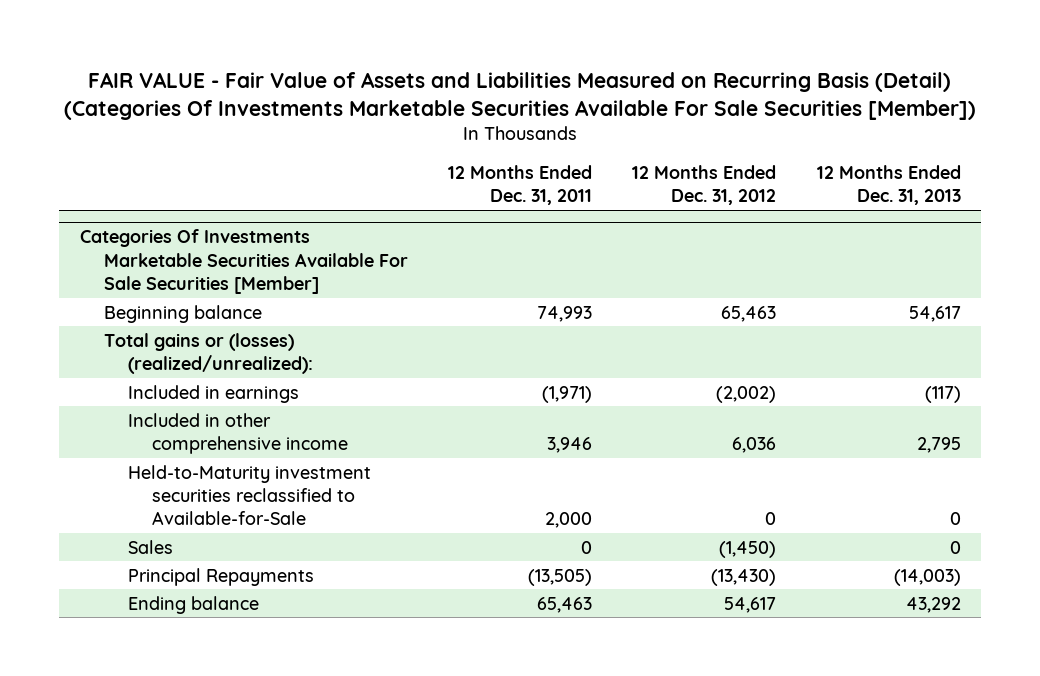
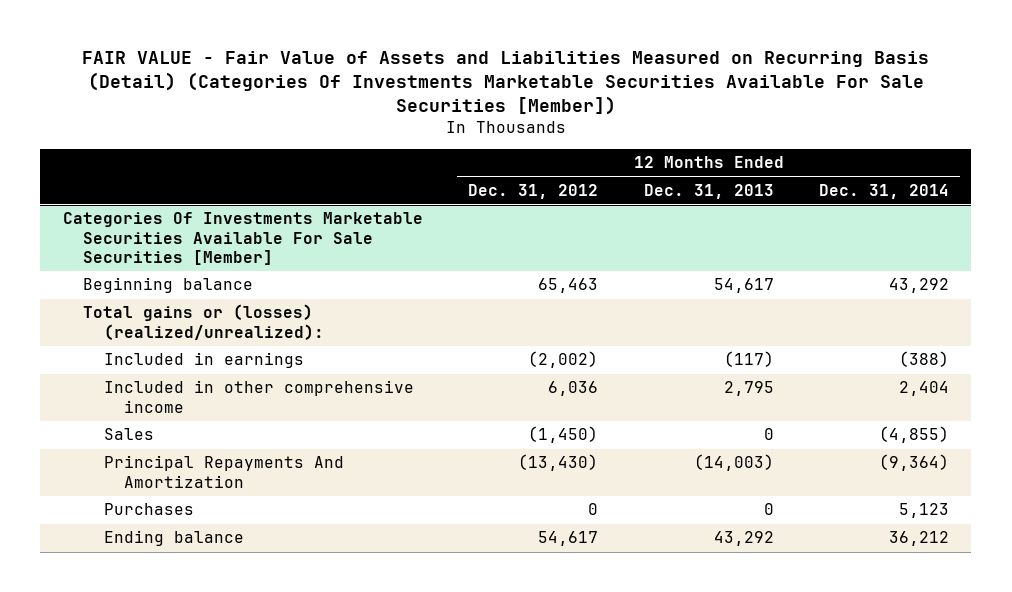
[448,165,593,206] 12 Months Ended Dec. 31, 2011 -> none
none -> [818,183,949,199] Dec. 31, 2014
[127,464,371,526] Held-to-Maturity investment securities reclassified to Available-for-Sale -> none
[127,567,314,586] Principal Repayments -> [103,455,344,488] Principal Repayments And Amortization
none -> [103,503,194,516] Purchases

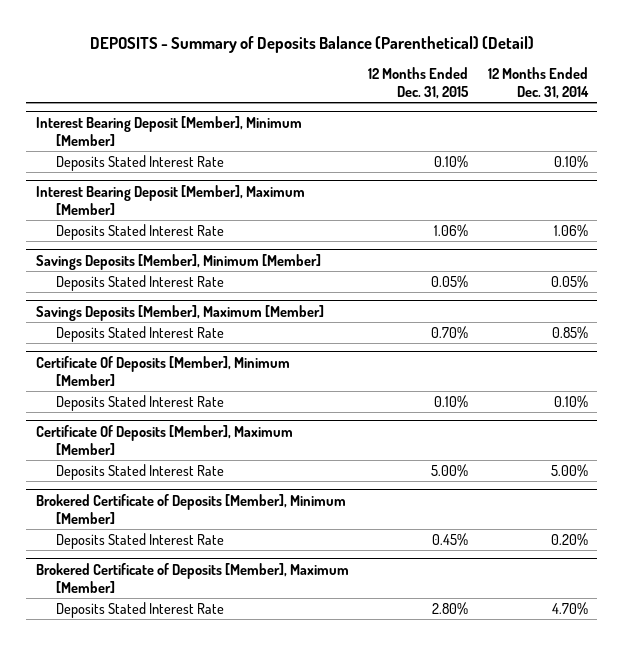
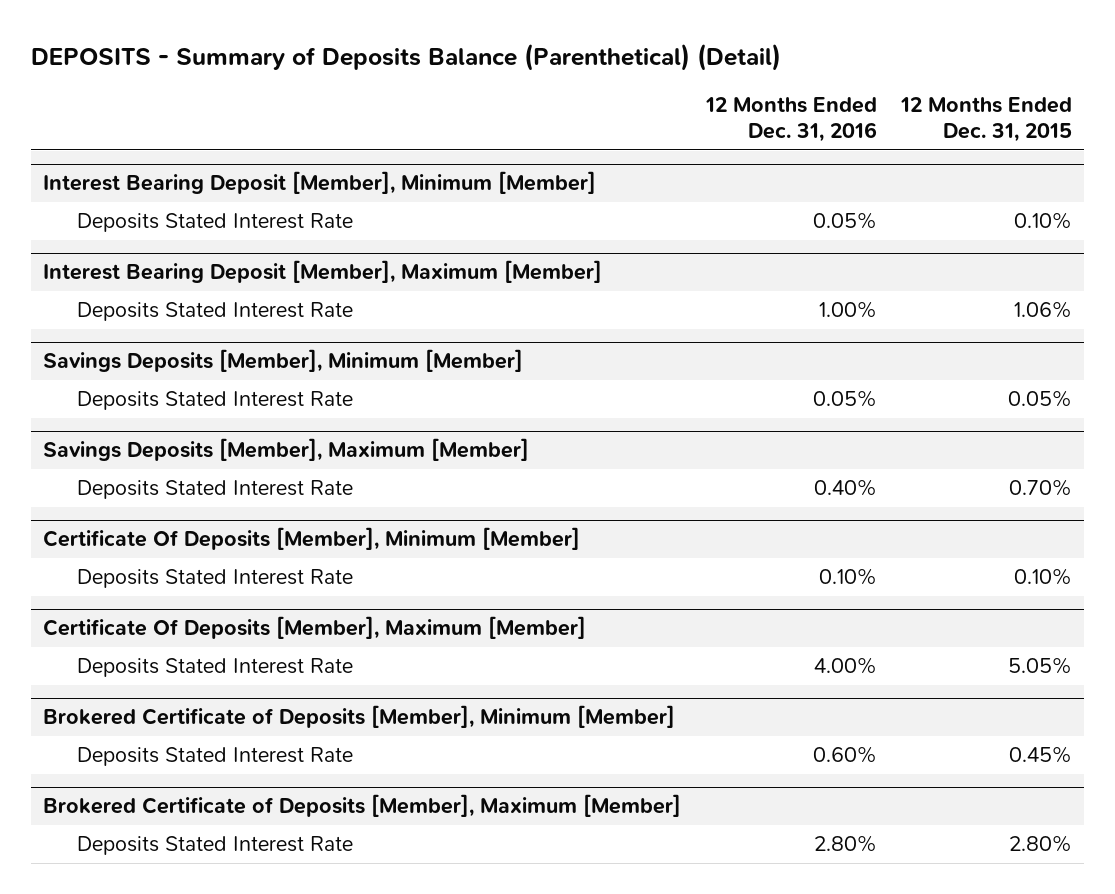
[487,67,589,99] 12 Months Ended Dec. 31, 2014 -> none
none -> [704,97,877,143] 12 Months Ended Dec. 31, 2016
[431,463,469,477] 5.00% -> [1007,657,1072,675] 5.05%

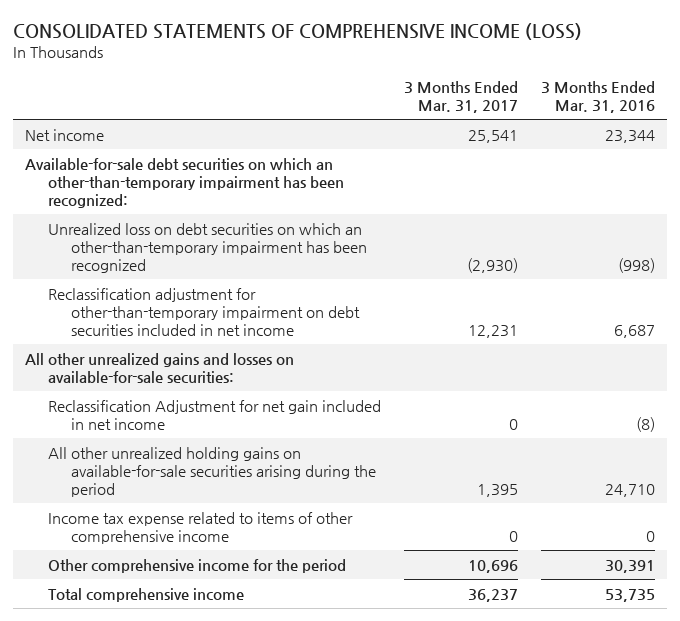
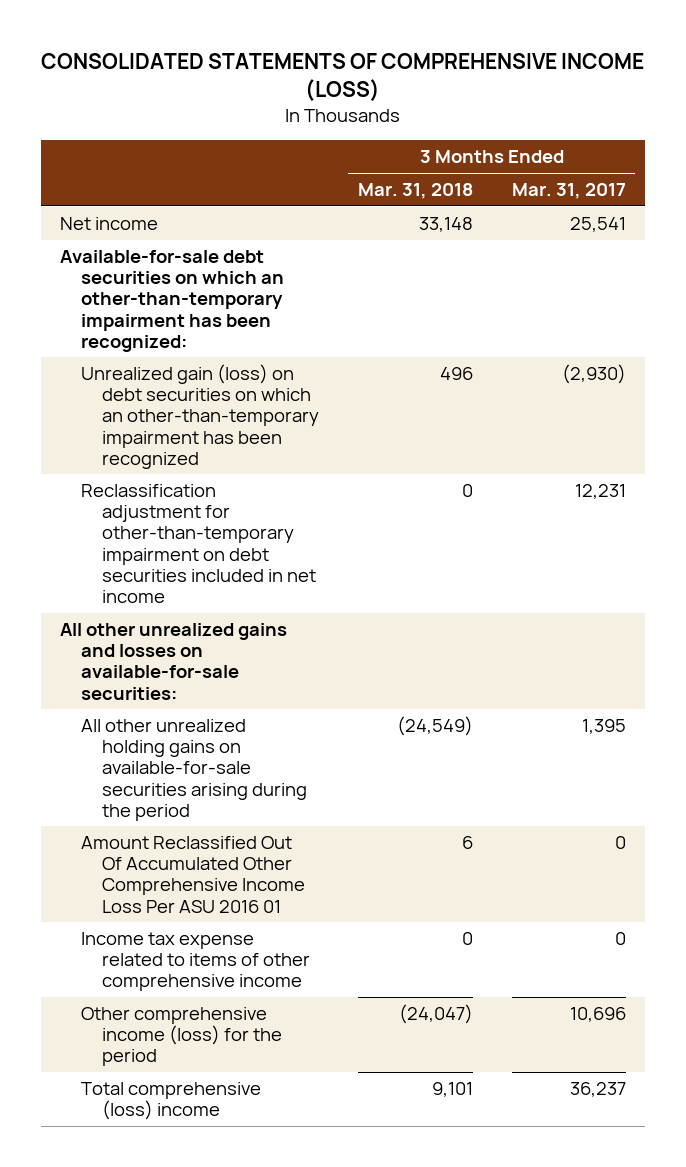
[541,80,656,113] 3 Months Ended Mar. 31, 2016 -> none
none -> [357,183,473,200] Mar. 31, 2018
[48,222,368,273] Unrealized loss on debt securities on which an other-than-temporary impairment has been recognized -> [81,364,320,469] Unrealized gain (loss) on debt securities on which an other-than-temporary impairment has been recognized
[48,399,382,430] Reclassification Adjustment for net gain included in net income -> none
none -> [81,836,306,913] Amount Reclassified Out Of Accumulated Other Comprehensive Income Loss Per ASU 2016 01
[48,558,347,573] Other comprehensive income for the period -> [81,1007,283,1067] Other comprehensive income (loss) for the period
[48,587,245,602] Total comprehensive income -> [81,1082,262,1121] Total comprehensive (loss) income

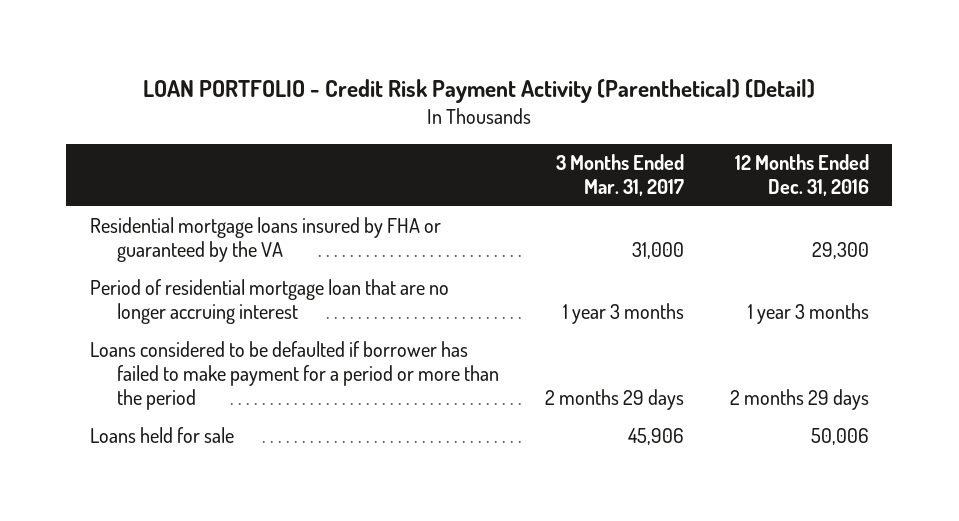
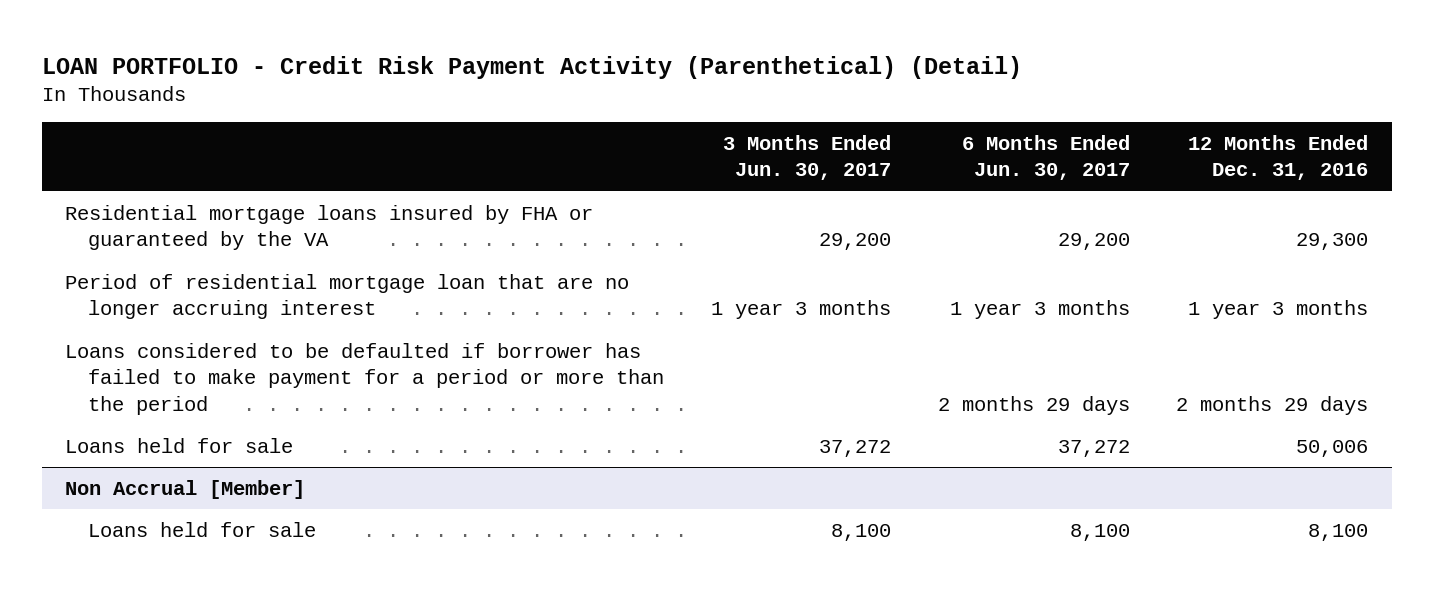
[556,154,685,197] 3 Months Ended Mar. 31, 2017 -> none
none -> [722,134,891,181] 3 Months Ended Jun. 30, 2017
none -> [961,134,1130,181] 6 Months Ended Jun. 30, 2017
none -> [65,479,306,499] Non Accrual [Member]
none -> [88,521,317,537] Loans held for sale

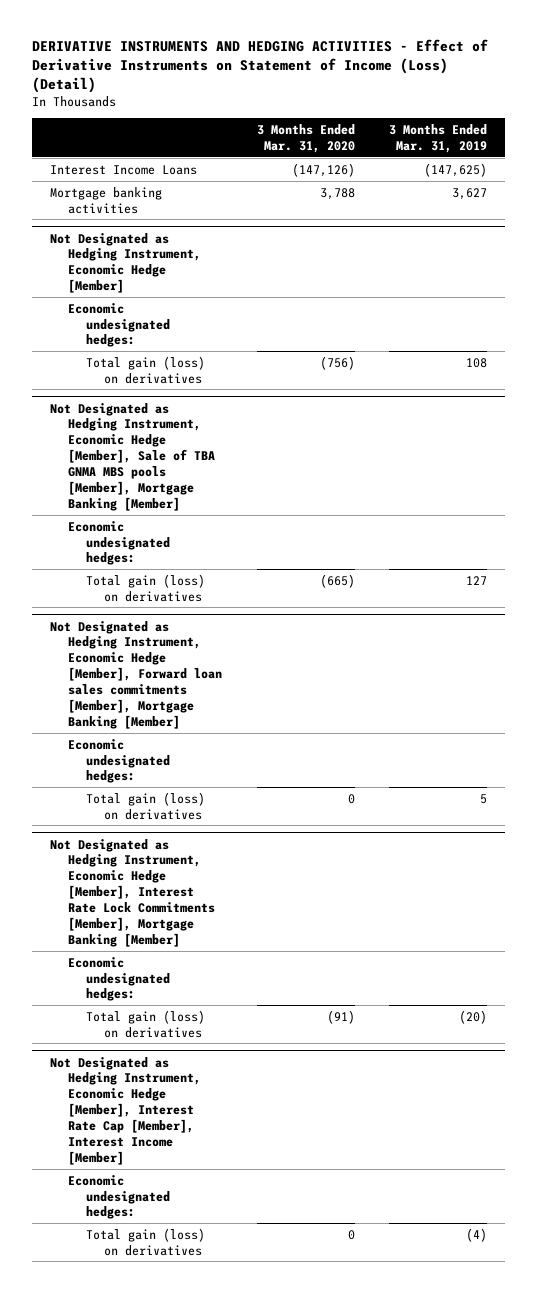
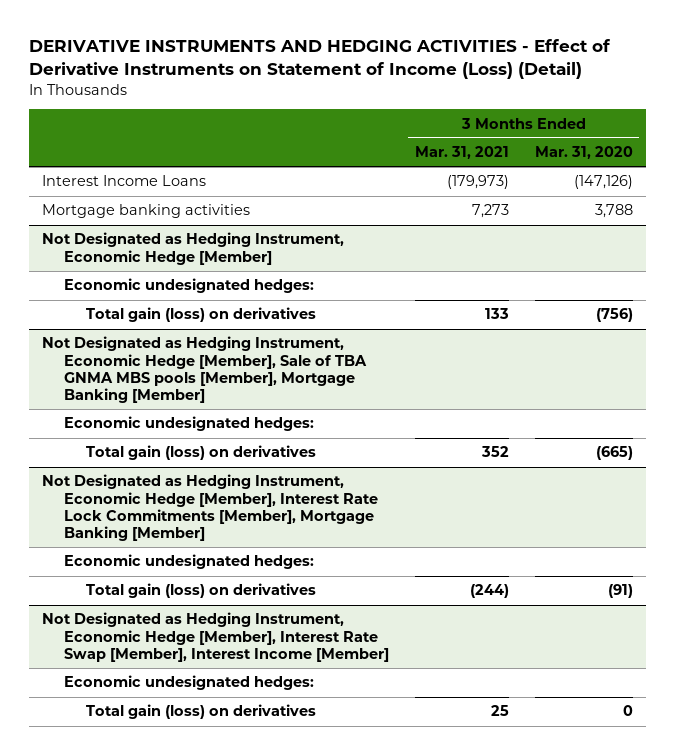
[389,123,488,153] 3 Months Ended Mar. 31, 2019 -> none
none -> [414,146,509,160] Mar. 31, 2021
[49,620,222,730] Not Designated as Hedging Instrument, Economic Hedge [Member], Forward loan sales commitments [Member], Mortgage Banking [Member] -> none
[67,738,170,784] Economic undesignated hedges: -> none
[85,791,205,820] Total gain (loss) on derivatives -> none
[49,1056,201,1166] Not Designated as Hedging Instrument, Economic Hedge [Member], Interest Rate Cap [Member], Interest Income [Member] -> [42,612,389,662] Not Designated as Hedging Instrument, Economic Hedge [Member], Interest Rate Swap [Member], Interest Income [Member]

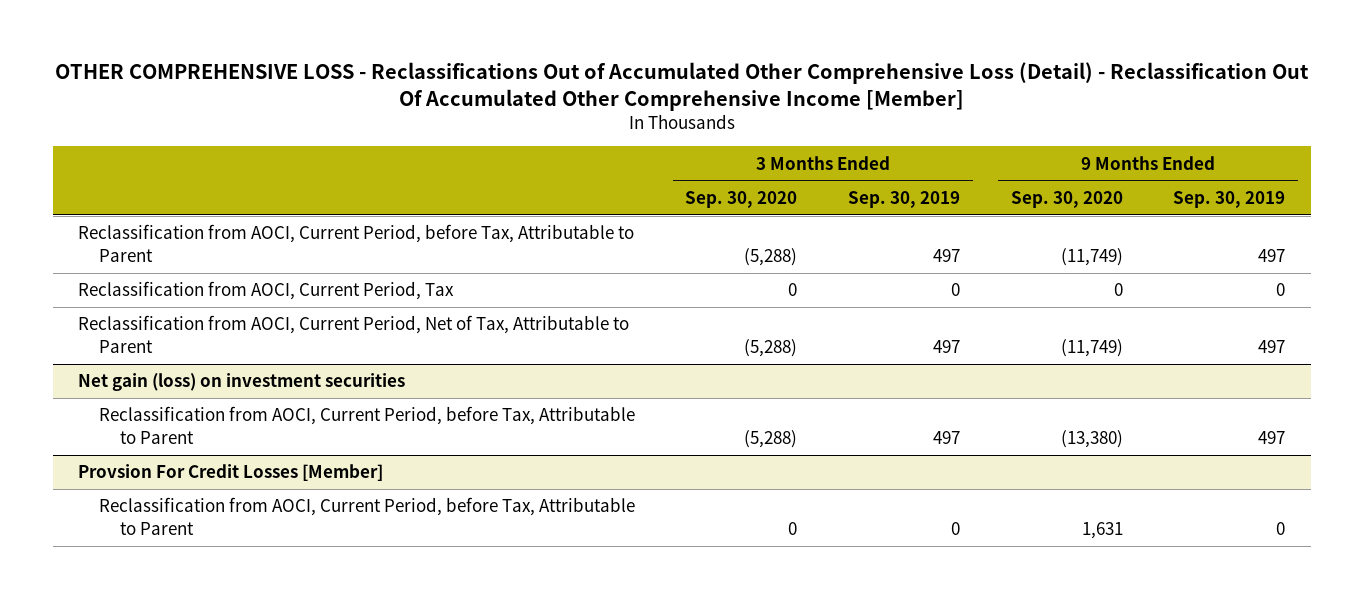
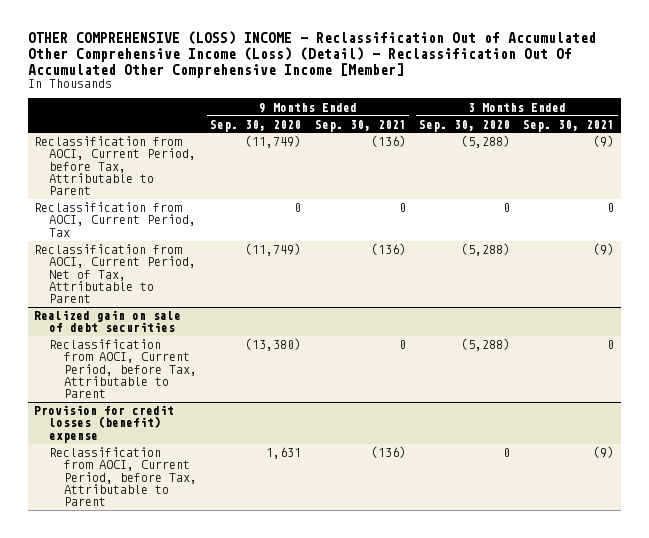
[54,62,1309,111] OTHER COMPREHENSIVE LOSS - Reclassifications Out of Accumulated Other Comprehensive Loss (Detail) - Reclassification Out Of Accumulated Other Comprehensive Income [Member] -> [27,31,596,78] OTHER COMPREHENSIVE (LOSS) INCOME - Reclassification Out of Accumulated Other Comprehensive Income (Loss) (Detail) - Reclassification Out Of Accumulated Other Comprehensive Income [Member]
[848,191,961,209] Sep. 30, 2019 -> none
[1173,191,1286,209] Sep. 30, 2019 -> none
none -> [314,119,406,132] Sep. 30, 2021
none -> [523,119,615,132] Sep. 30, 2021
[77,373,405,392] Net gain (loss) on investment securities -> [34,310,182,333] Realized gain on sale of debt securities
[77,464,383,482] Provsion For Credit Losses [Member] -> [34,405,175,443] Provision for credit losses (benefit) expense

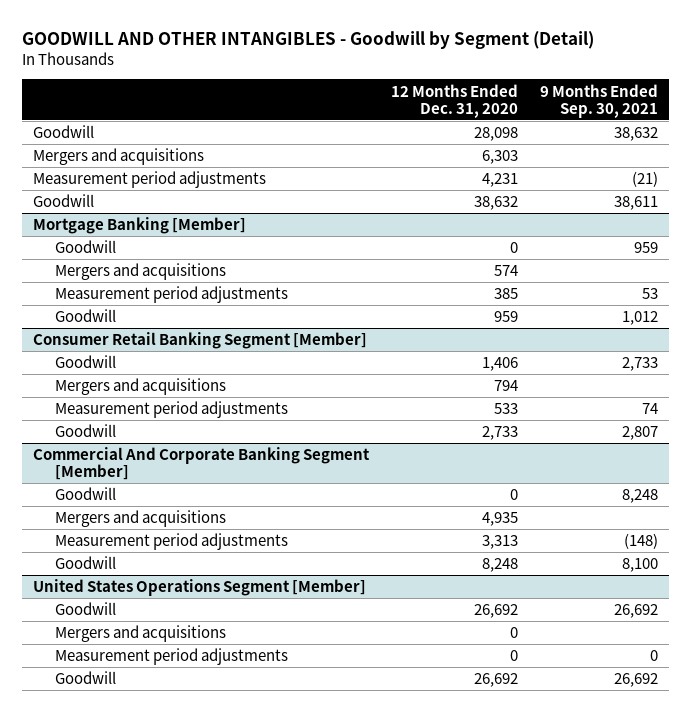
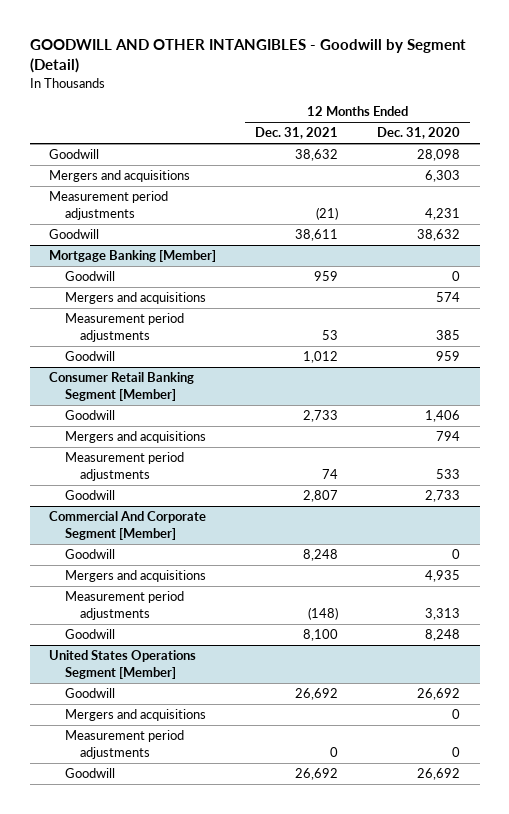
[539,83,658,118] 9 Months Ended Sep. 30, 2021 -> none
none -> [255,127,339,140] Dec. 31, 2021
[32,447,370,481] Commercial And Corporate Banking Segment [Member] -> [49,511,207,540] Commercial And Corporate Segment [Member]

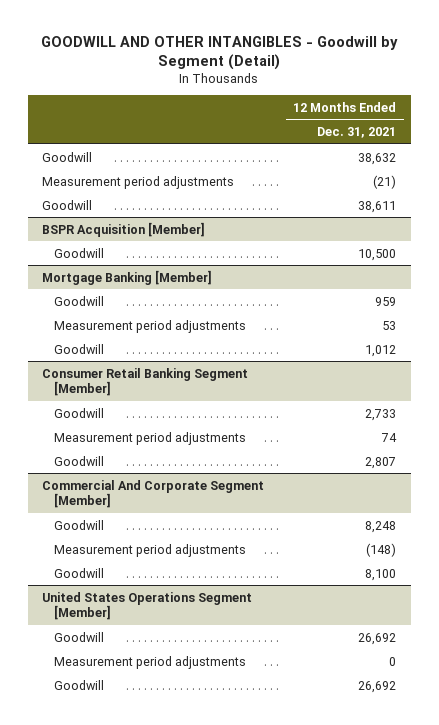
[377,127,461,140] Dec. 31, 2020 -> none
[49,170,191,183] Mergers and acquisitions -> none
none -> [42,221,206,237] BSPR Acquisition [Member]
none -> [53,247,104,258] Goodwill
[64,292,206,305] Mergers and acquisitions -> none
[64,431,206,444] Mergers and acquisitions -> none
[64,570,206,583] Mergers and acquisitions -> none
[64,709,206,722] Mergers and acquisitions -> none

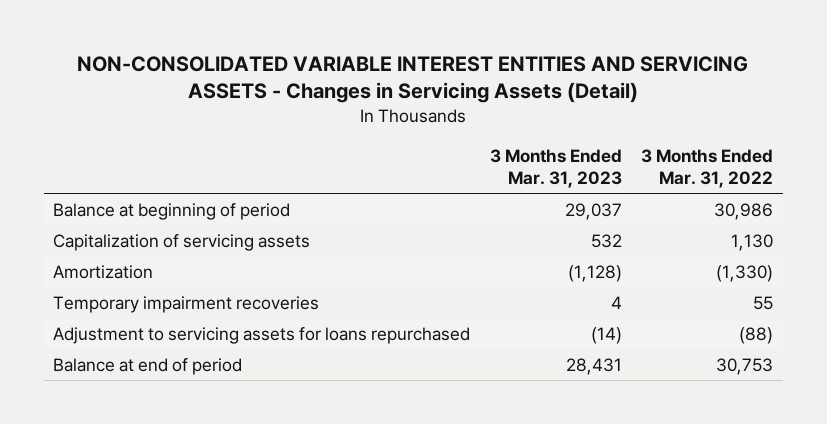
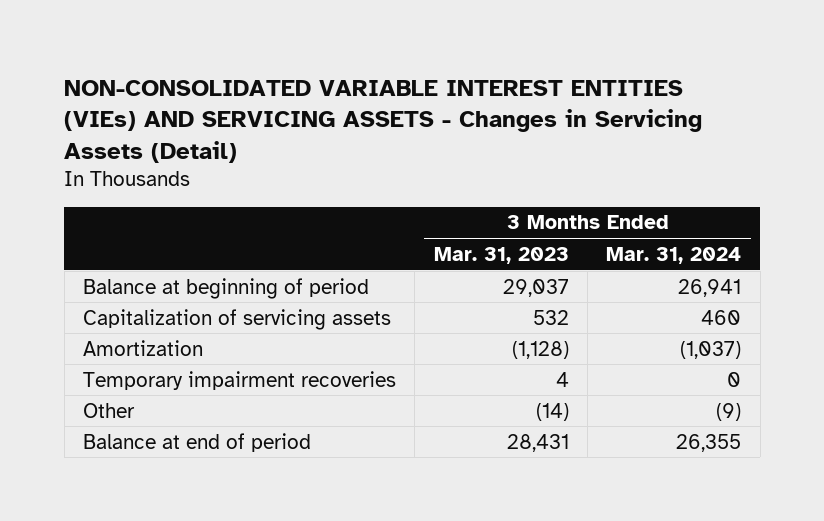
[77,56,749,104] NON-CONSOLIDATED VARIABLE INTEREST ENTITIES AND SERVICING ASSETS - Changes in Servicing Assets (Detail) -> [64,79,703,163] NON-CONSOLIDATED VARIABLE INTEREST ENTITIES (VIEs) AND SERVICING ASSETS - Changes in Servicing Assets (Detail)
[641,148,774,188] 3 Months Ended Mar. 31, 2022 -> none
none -> [606,246,742,264] Mar. 31, 2024
[53,326,471,344] Adjustment to servicing assets for loans repurchased -> [83,402,136,418] Other

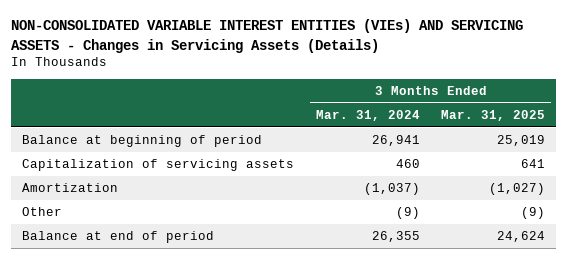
[64,79,703,163] NON-CONSOLIDATED VARIABLE INTEREST ENTITIES (VIEs) AND SERVICING ASSETS - Changes in Servicing Assets (Detail) -> [11,19,524,53] NON-CONSOLIDATED VARIABLE INTEREST ENTITIES (VIEs) AND SERVICING ASSETS - Changes in Servicing Assets (Details)
[433,246,569,264] Mar. 31, 2023 -> none
none -> [441,109,546,121] Mar. 31, 2025
[83,370,397,390] Temporary impairment recoveries -> none

